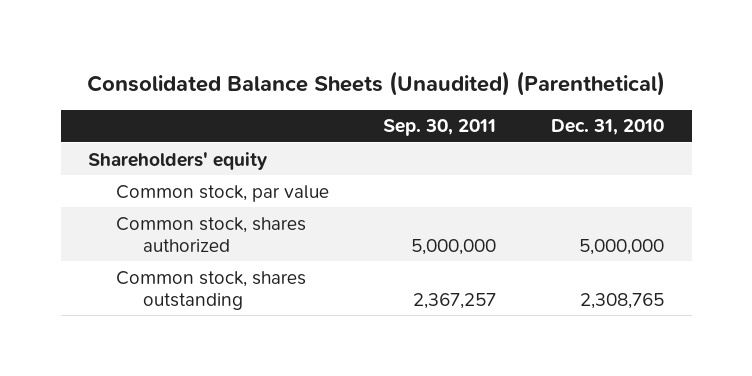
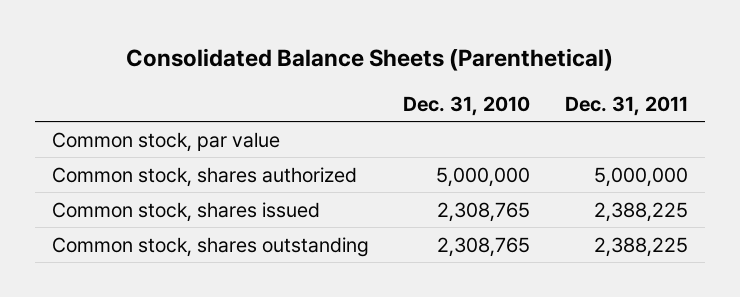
[87,70,666,96] Consolidated Balance Sheets (Unaudited) (Parenthetical) -> [125,47,613,71] Consolidated Balance Sheets (Parenthetical)
[383,119,497,137] Sep. 30, 2011 -> none
none -> [564,95,688,116] Dec. 31, 2011
[88,151,268,170] Shareholders' equity -> none
none -> [51,201,320,222] Common stock, shares issued

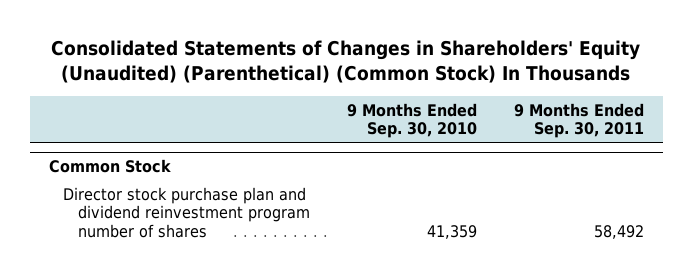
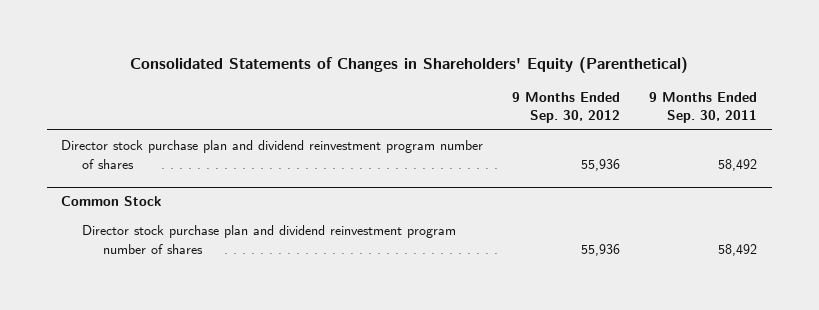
[51,40,641,83] Consolidated Statements of Changes in Shareholders' Equity (Unaudited) (Parenthetical) (Common Stock) In Thousands -> [130,56,689,73] Consolidated Statements of Changes in Shareholders' Equity (Parenthetical)
[346,102,477,139] 9 Months Ended Sep. 30, 2010 -> none
none -> [512,92,621,124] 9 Months Ended Sep. 30, 2012
none -> [61,140,484,169] Director stock purchase plan and dividend reinvestment program number of shares

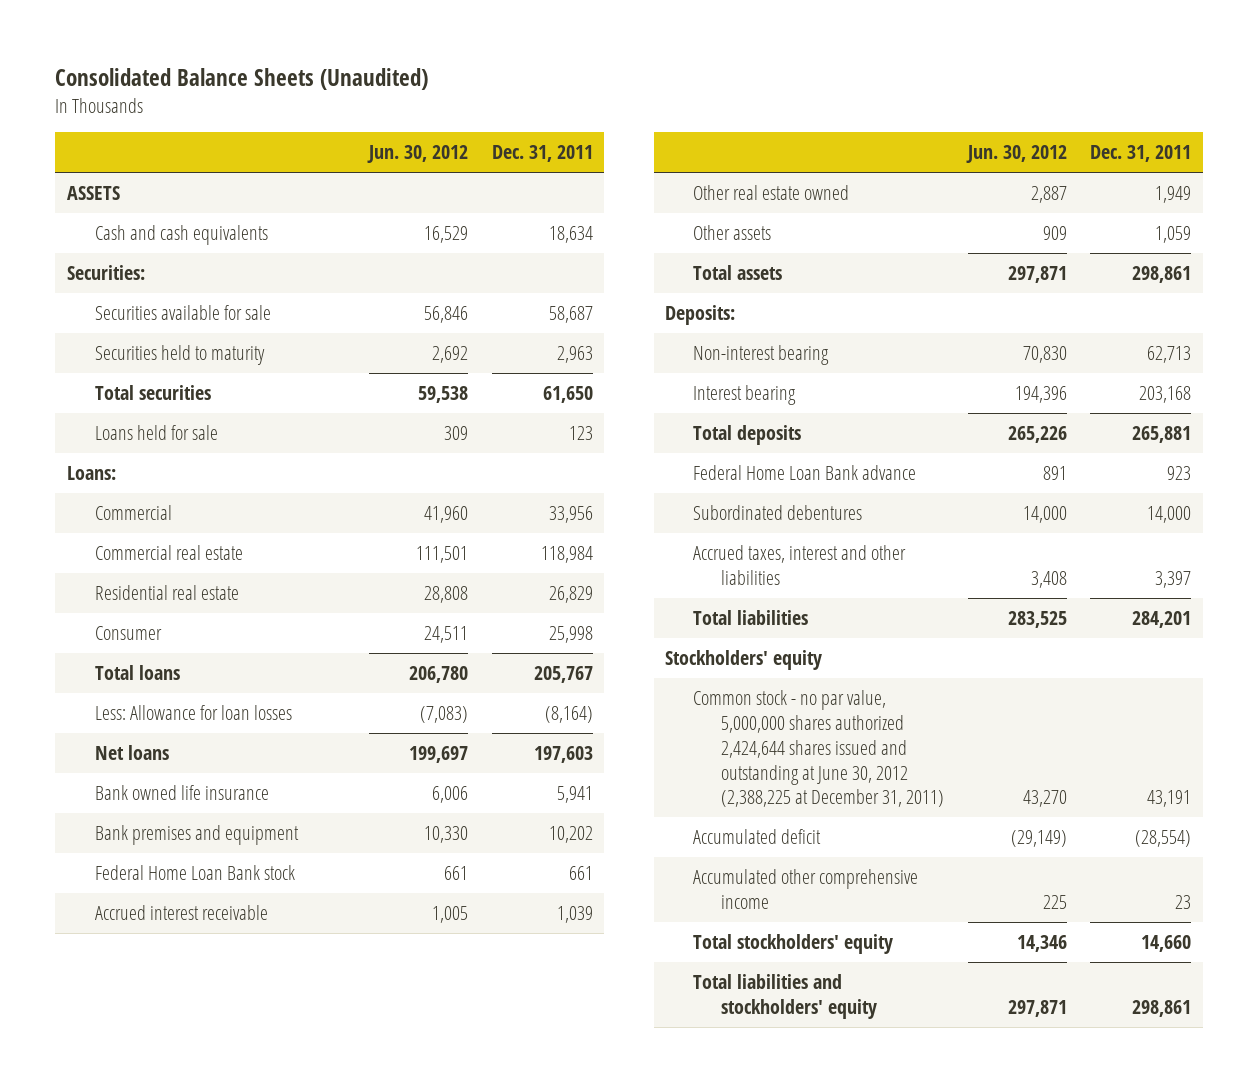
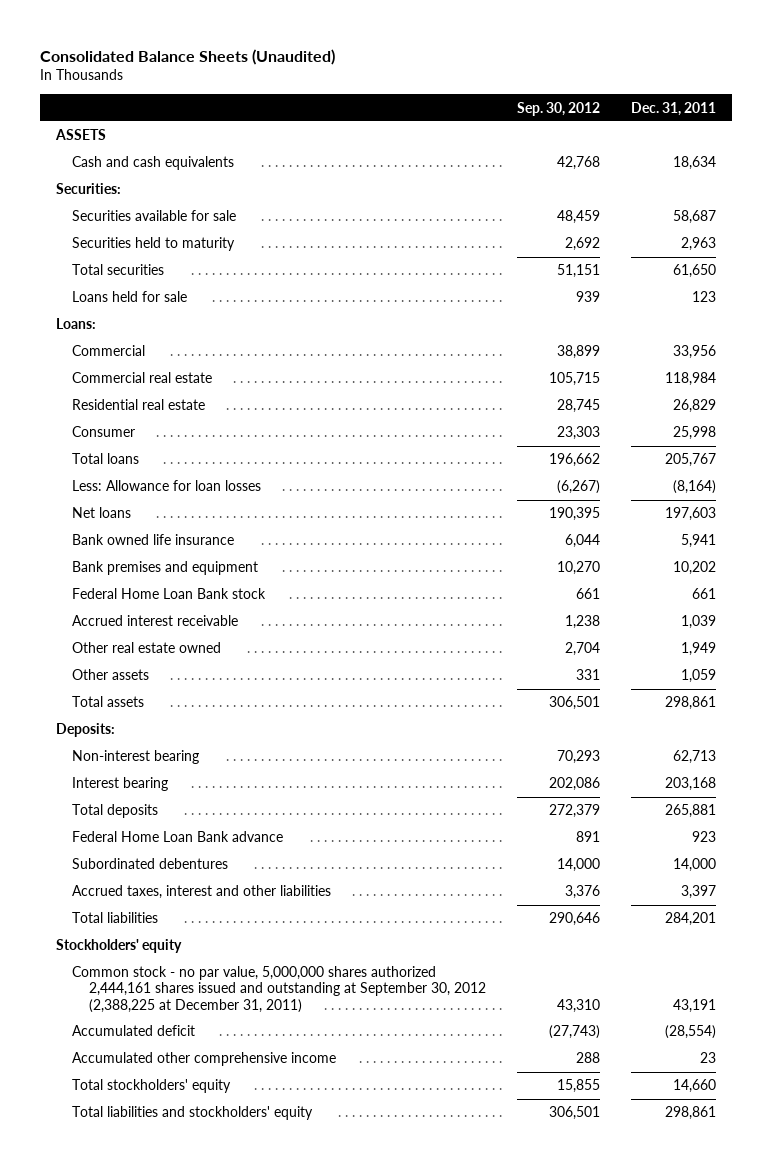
[367,145,469,164] Jun. 30, 2012 -> none
none -> [517,101,601,116] Sep. 30, 2012
[693,689,945,808] Common stock - no par value, 5,000,000 shares authorized 2,424,644 shares issued and outstanding at June 30, 2012 (2,388,225 at December 31, 2011) -> [72,966,487,1013] Common stock - no par value, 5,000,000 shares authorized 2,444,161 shares issued and outstanding at September 30, 2012 (2,388,225 at December 31, 2011)

